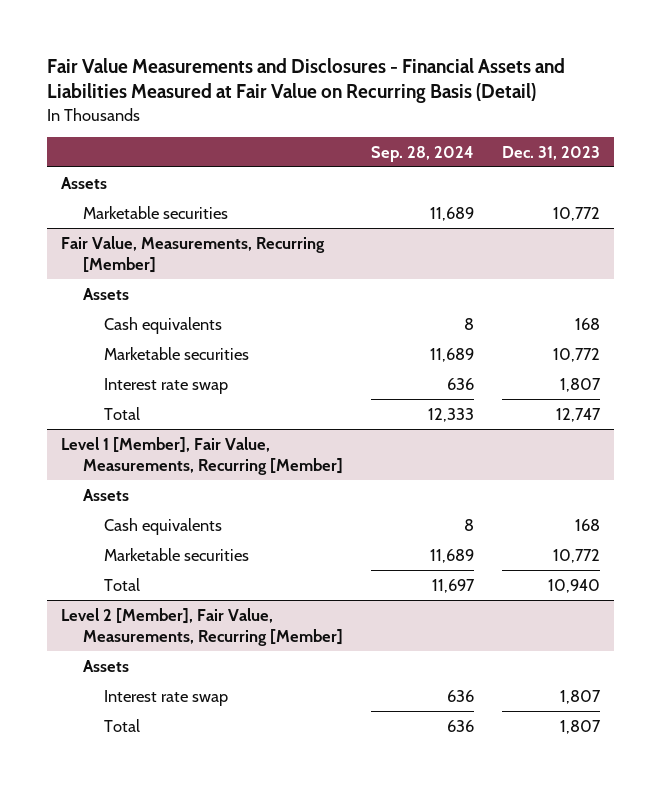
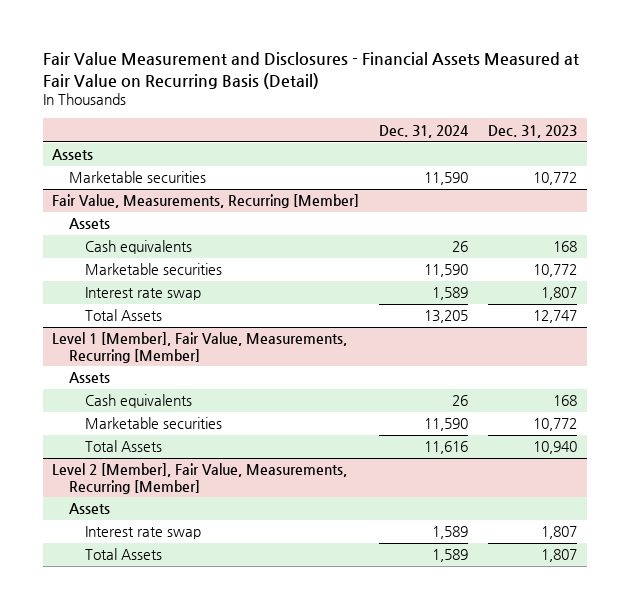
[47,57,566,104] Fair Value Measurements and Disclosures - Financial Assets and Liabilities Measured at Fair Value on Recurring Basis (Detail) -> [42,52,579,89] Fair Value Measurement and Disclosures - Financial Assets Measured at Fair Value on Recurring Basis (Detail)
[370,145,474,162] Sep. 28, 2024 -> none
none -> [379,124,470,138] Dec. 31, 2024
[103,406,140,420] Total -> [85,309,163,322] Total Assets
[103,577,140,591] Total -> [85,440,163,453] Total Assets
[103,718,140,732] Total -> [85,548,163,561] Total Assets

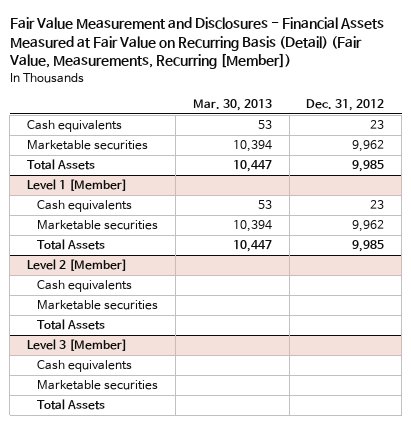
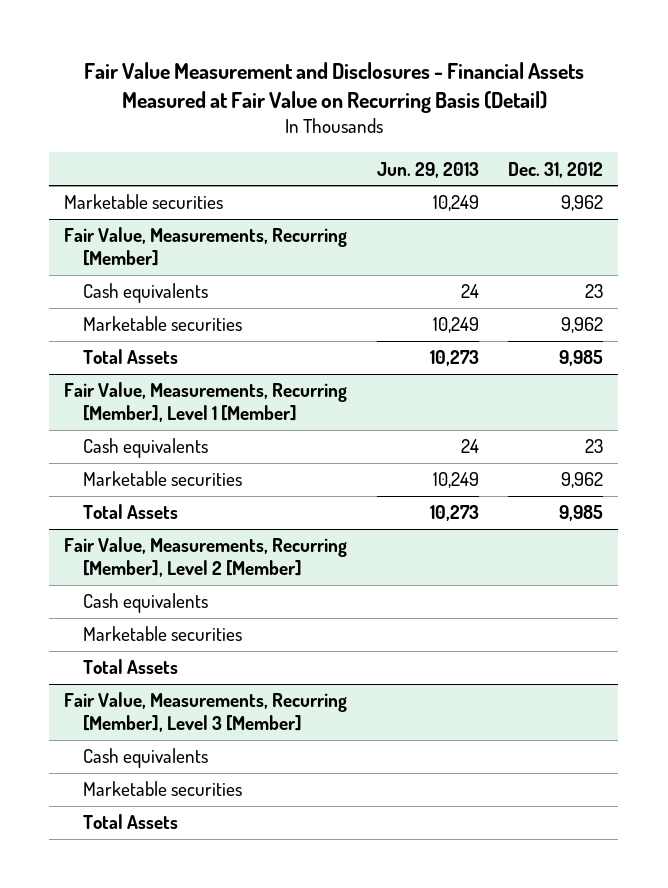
[8,17,384,70] Fair Value Measurement and Disclosures - Financial Assets Measured at Fair Value on Recurring Basis (Detail) (Fair Value, Measurements, Recurring [Member]) -> [83,61,584,113] Fair Value Measurement and Disclosures - Financial Assets Measured at Fair Value on Recurring Basis (Detail)
[192,99,272,112] Mar. 30, 2013 -> none
none -> [376,161,479,178] Jun. 29, 2013
none -> [64,194,224,210] Marketable securities
none -> [64,227,348,267] Fair Value, Measurements, Recurring [Member]
[26,179,127,192] Level 1 [Member] -> none
none -> [64,382,348,423] Fair Value, Measurements, Recurring [Member], Level 1 [Member]
[26,259,127,272] Level 2 [Member] -> none
none -> [64,537,348,578] Fair Value, Measurements, Recurring [Member], Level 2 [Member]
[26,339,127,352] Level 3 [Member] -> none
none -> [64,692,348,733] Fair Value, Measurements, Recurring [Member], Level 3 [Member]

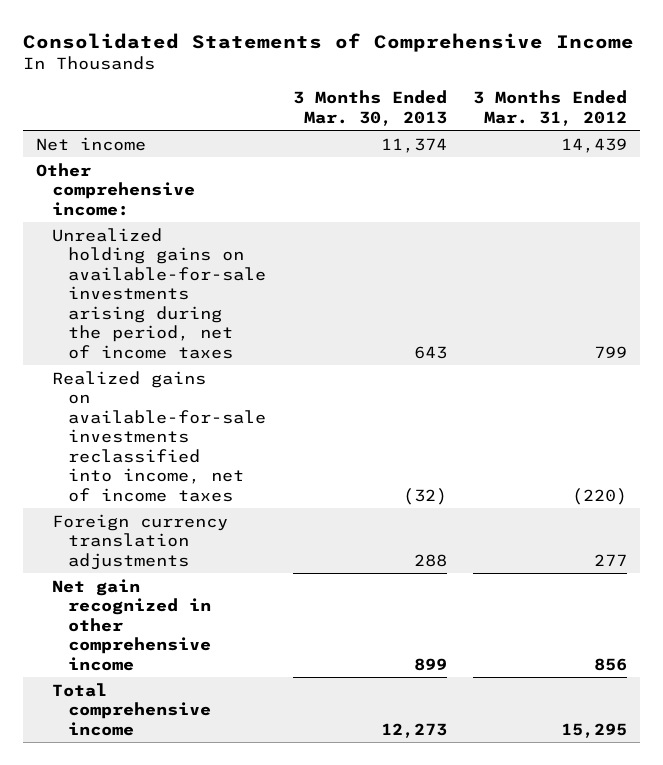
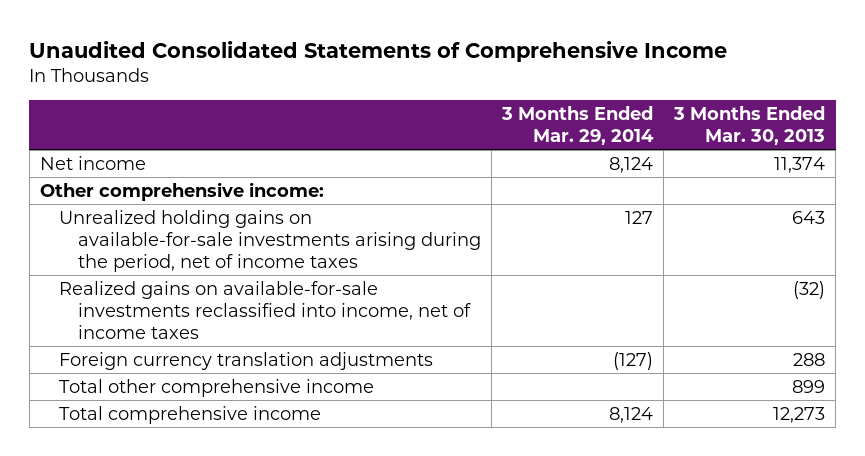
[23,32,635,52] Consolidated Statements of Comprehensive Income -> [29,40,728,62] Unaudited Consolidated Statements of Comprehensive Income
[473,90,628,126] 3 Months Ended Mar. 31, 2012 -> none
none -> [501,106,655,146] 3 Months Ended Mar. 29, 2014
[52,578,212,671] Net gain recognized in other comprehensive income -> [59,378,375,397] Total other comprehensive income

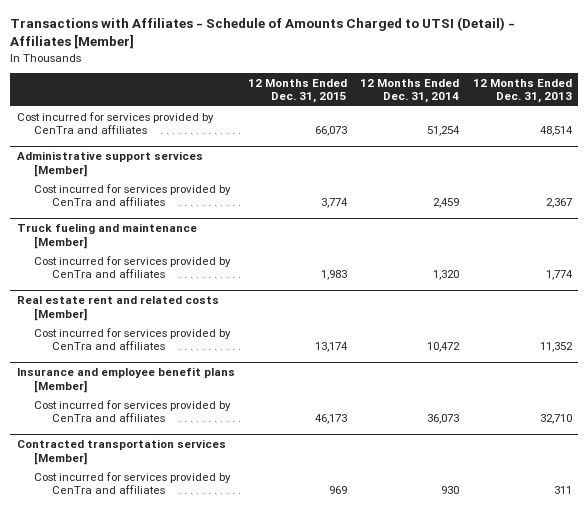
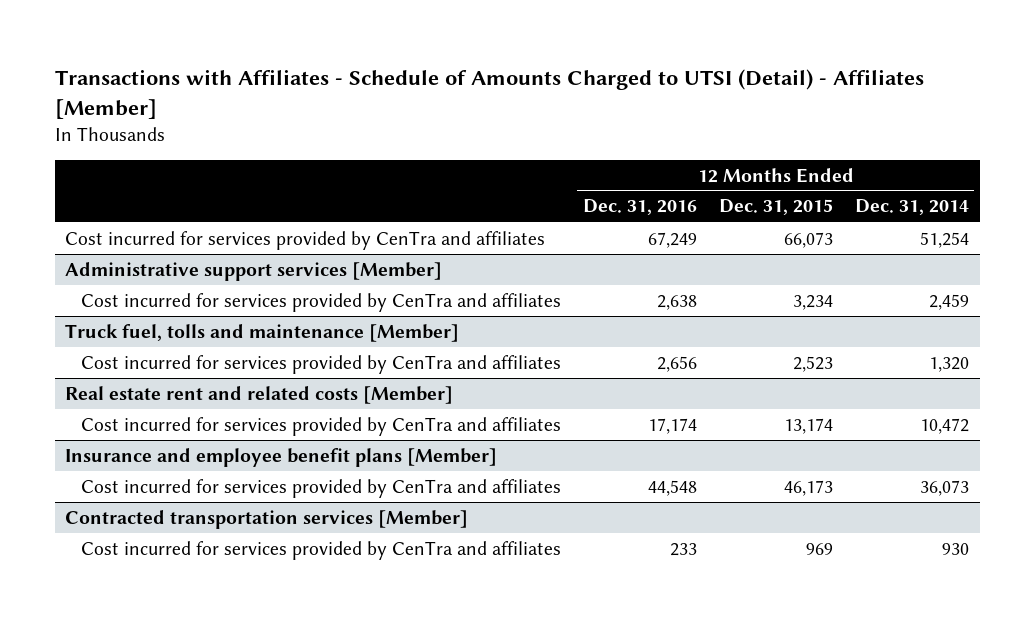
[472,78,572,104] 12 Months Ended Dec. 31, 2013 -> none
none -> [582,199,697,216] Dec. 31, 2016
[320,198,348,209] 3,774 -> [792,294,833,310] 3,234
[16,223,197,249] Truck fueling and maintenance [Member] -> [65,323,460,342] Truck fuel, tolls and maintenance [Member]
[320,270,347,281] 1,983 -> [792,355,833,372] 2,523

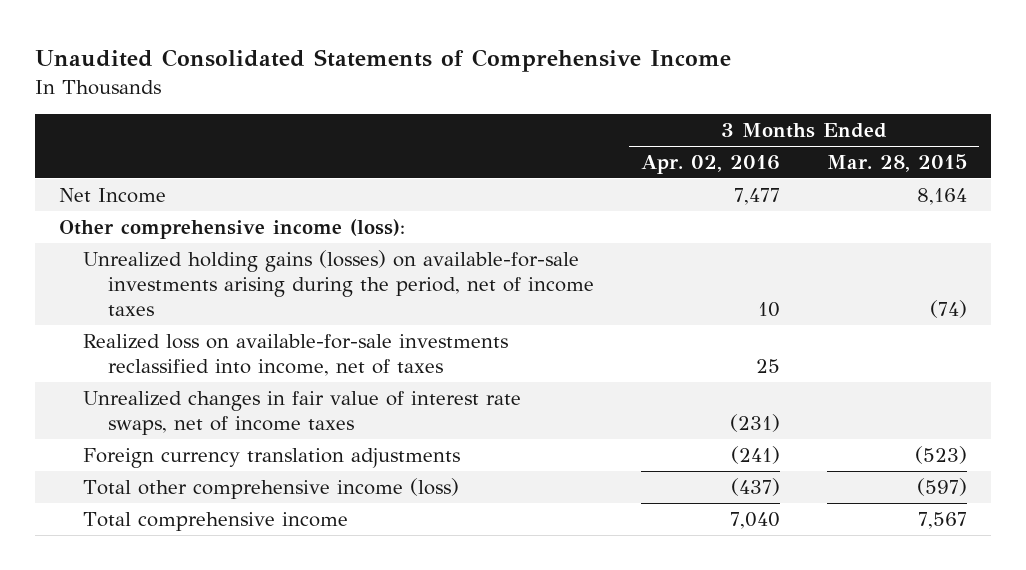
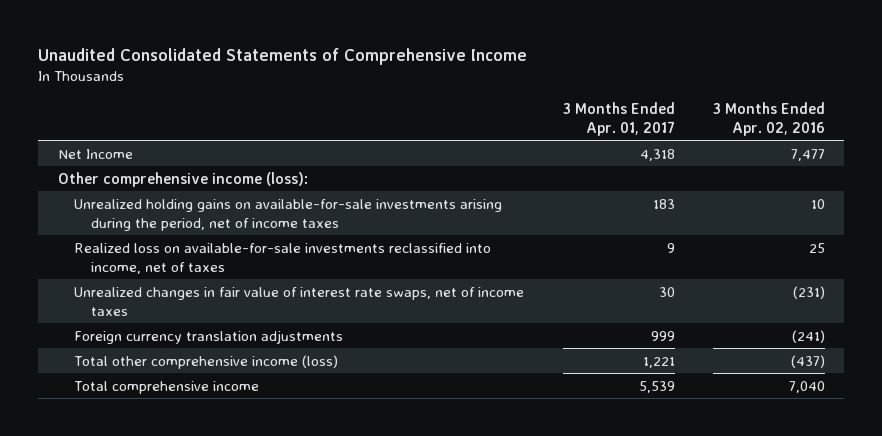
[827,154,968,173] Mar. 28, 2015 -> none
none -> [562,102,675,136] 3 Months Ended Apr. 01, 2017
[83,249,594,316] Unrealized holding gains (losses) on available-for-sale investments arising during the period, net of income taxes -> [74,198,503,231] Unrealized holding gains on available-for-sale investments arising during the period, net of income taxes

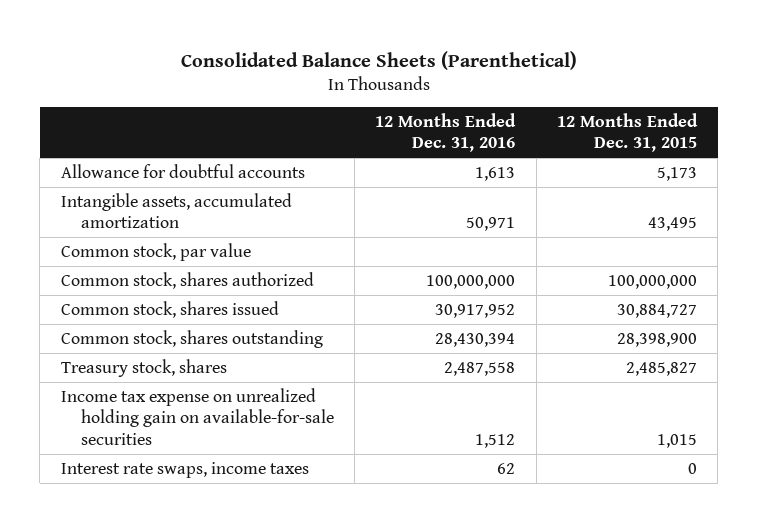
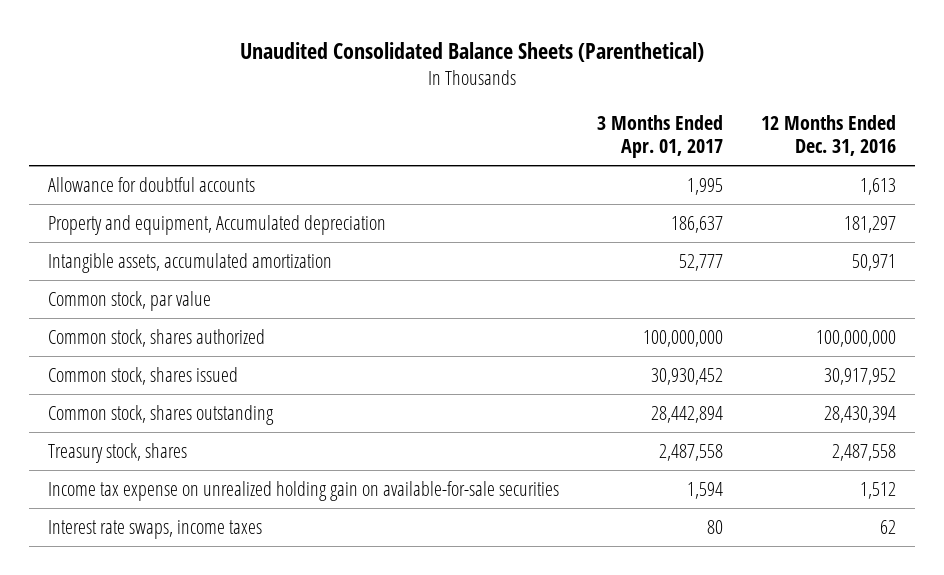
[180,50,577,70] Consolidated Balance Sheets (Parenthetical) -> [239,42,704,63] Unaudited Consolidated Balance Sheets (Parenthetical)
[556,112,698,153] 12 Months Ended Dec. 31, 2015 -> none
none -> [596,115,723,159] 3 Months Ended Apr. 01, 2017
none -> [47,214,386,235] Property and equipment, Accumulated depreciation

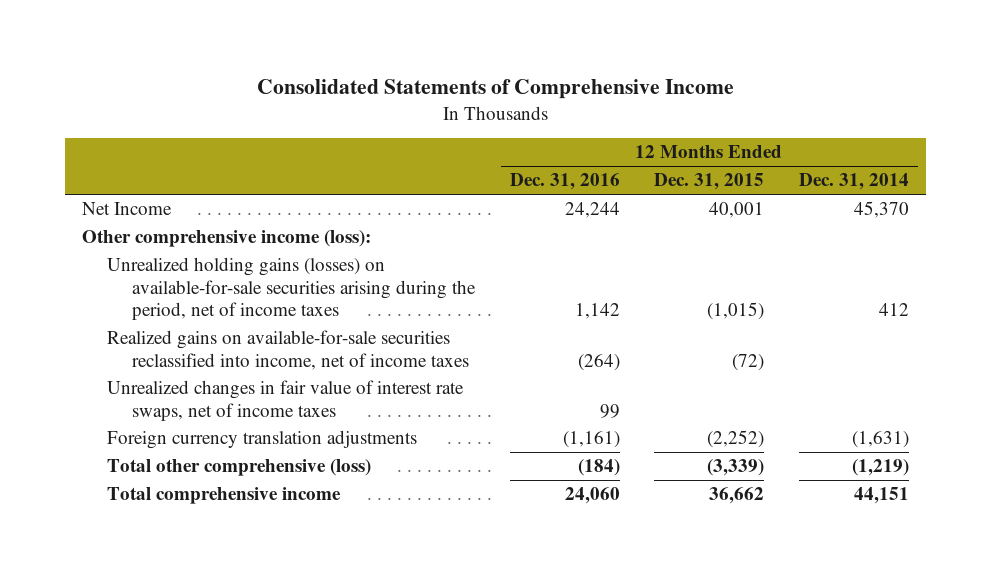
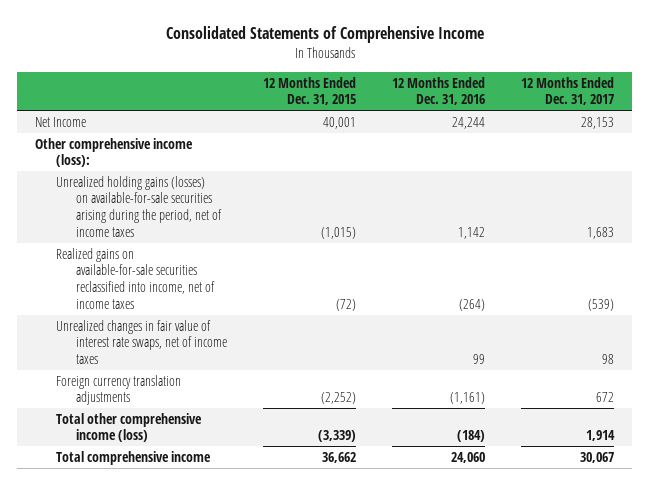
[798,173,909,191] Dec. 31, 2014 -> none
none -> [520,76,614,106] 12 Months Ended Dec. 31, 2017
[107,459,372,477] Total other comprehensive (loss) -> [55,412,202,443] Total other comprehensive income (loss)

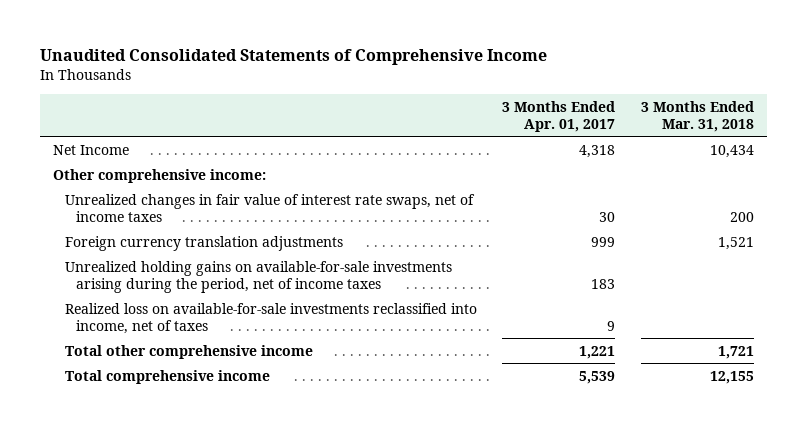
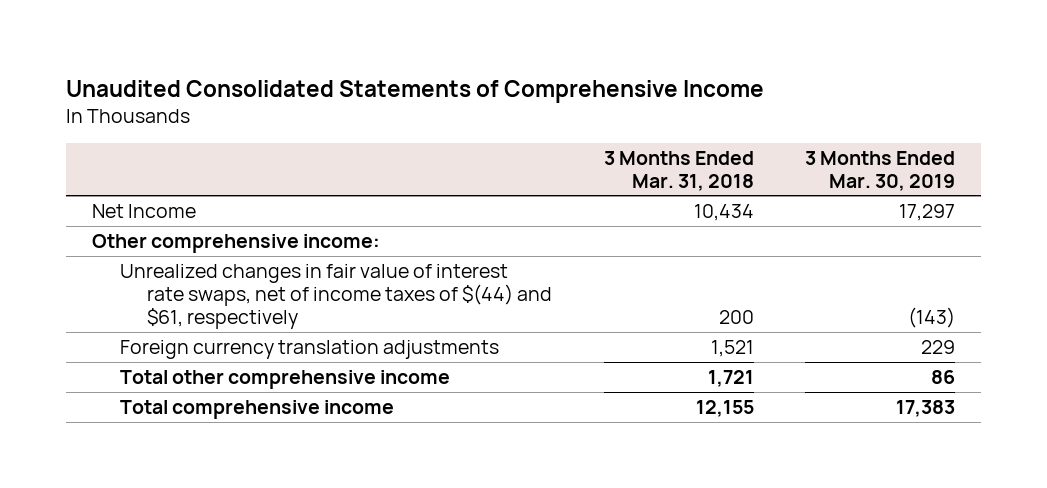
[502,100,616,132] 3 Months Ended Apr. 01, 2017 -> none
none -> [805,150,956,191] 3 Months Ended Mar. 30, 2019
[64,193,475,222] Unrealized changes in fair value of interest rate swaps, net of income taxes -> [119,264,553,330] Unrealized changes in fair value of interest rate swaps, net of income taxes of $(44) and $61, respectively
[64,260,452,293] Unrealized holding gains on available-for-sale investments arising during the period, net of income taxes -> none
[64,302,477,334] Realized loss on available-for-sale investments reclassified into income, net of taxes -> none

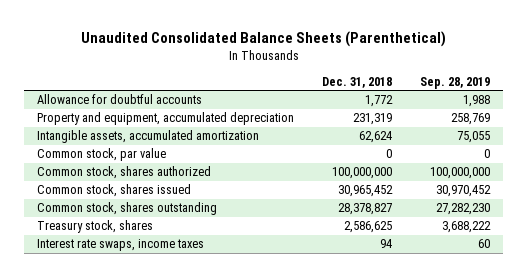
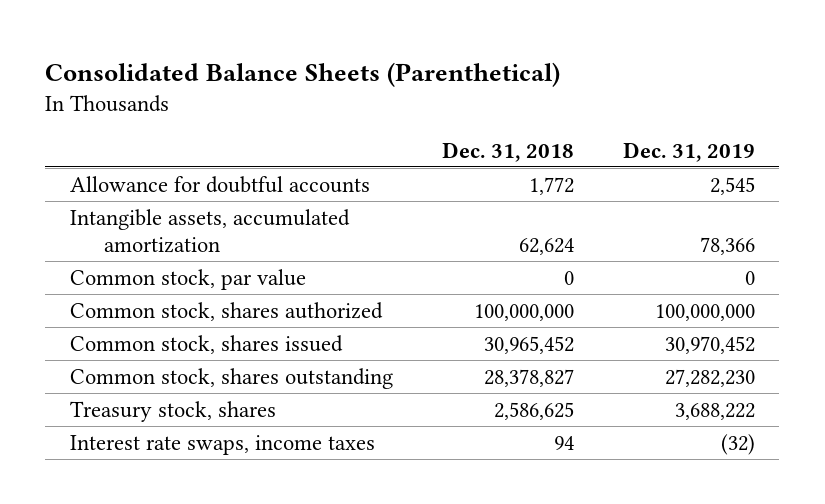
[80,31,446,48] Unaudited Consolidated Balance Sheets (Parenthetical) -> [45,61,561,87] Consolidated Balance Sheets (Parenthetical)
[419,76,490,89] Sep. 28, 2019 -> none
none -> [622,141,755,162] Dec. 31, 2019
[37,112,295,126] Property and equipment, accumulated depreciation -> none

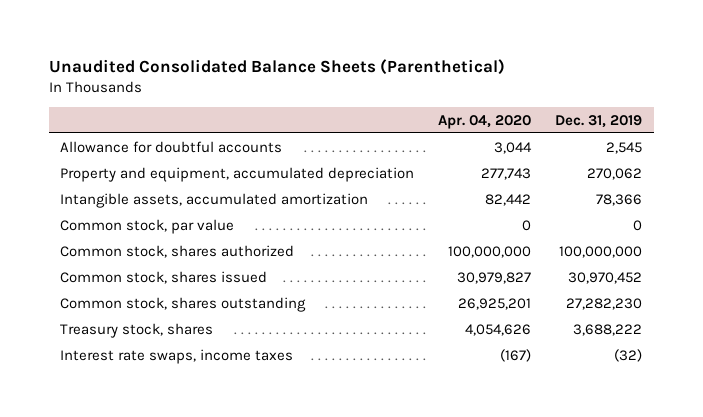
[45,61,561,87] Consolidated Balance Sheets (Parenthetical) -> [48,58,505,75] Unaudited Consolidated Balance Sheets (Parenthetical)
[441,141,574,162] Dec. 31, 2018 -> none
none -> [438,114,532,129] Apr. 04, 2020
none -> [60,166,415,182] Property and equipment, accumulated depreciation

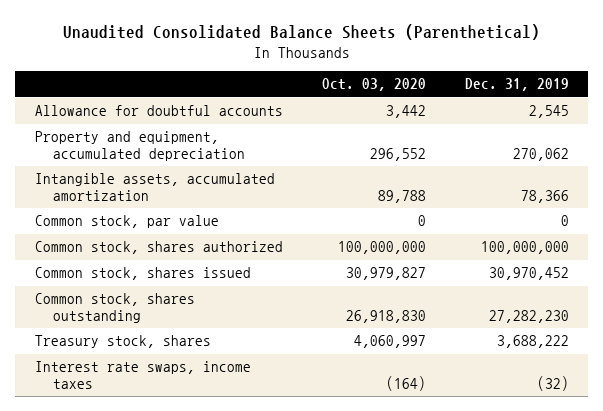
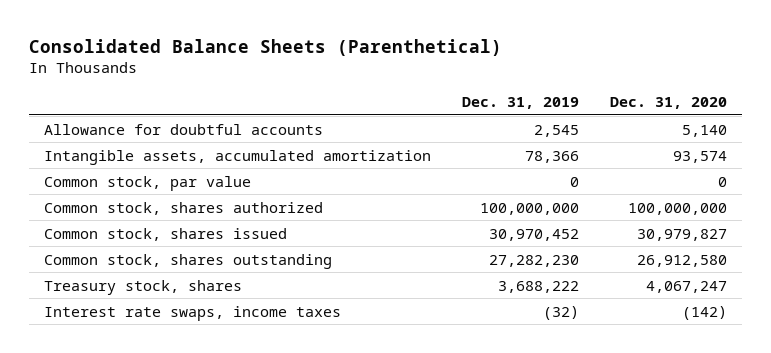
[62,24,540,41] Unaudited Consolidated Balance Sheets (Parenthetical) -> [29,38,503,56] Consolidated Balance Sheets (Parenthetical)
[321,78,426,92] Oct. 03, 2020 -> none
none -> [609,97,727,110] Dec. 31, 2020
[34,131,246,161] Property and equipment, accumulated depreciation -> none

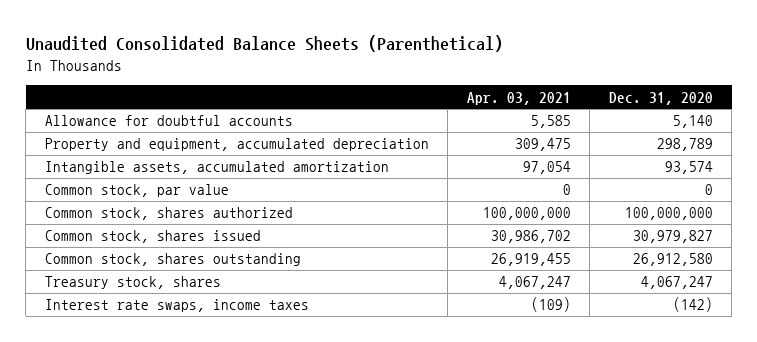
[29,38,503,56] Consolidated Balance Sheets (Parenthetical) -> [25,35,503,53] Unaudited Consolidated Balance Sheets (Parenthetical)
[462,97,580,110] Dec. 31, 2019 -> none
none -> [466,91,571,105] Apr. 03, 2021
none -> [44,138,429,152] Property and equipment, accumulated depreciation

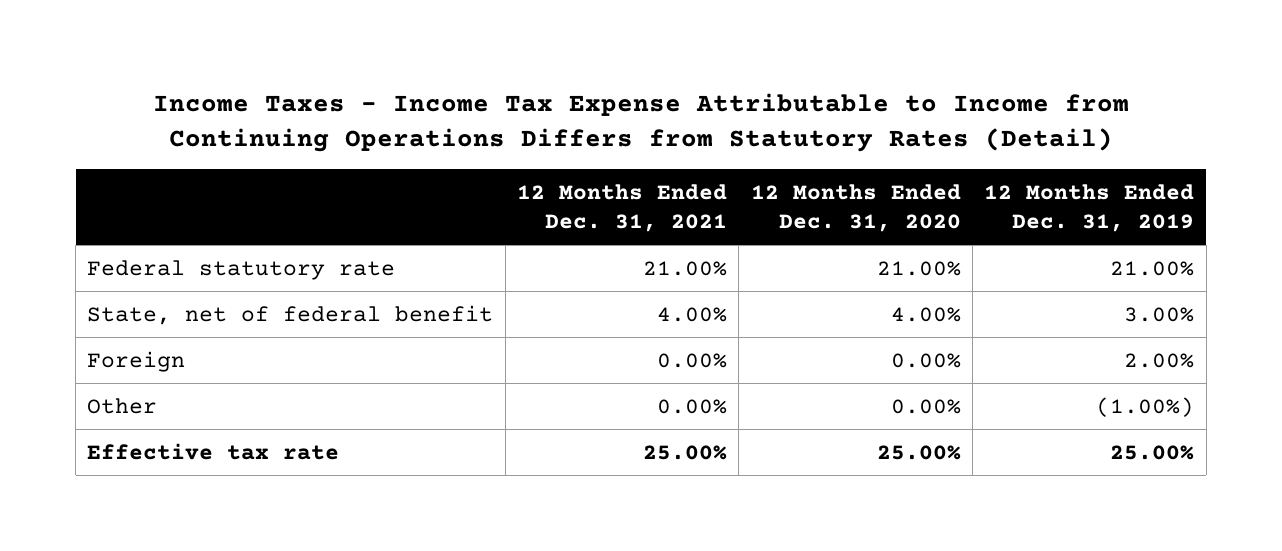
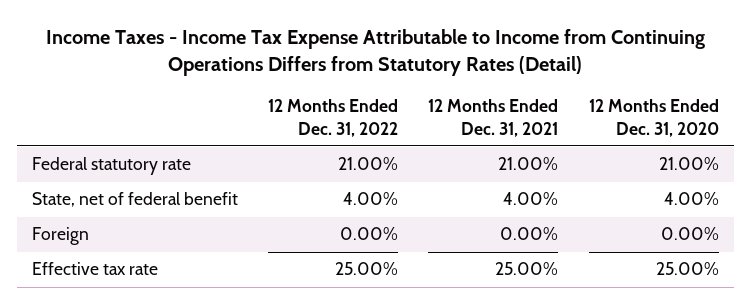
[984,183,1195,232] 12 Months Ended Dec. 31, 2019 -> none
none -> [268,99,399,137] 12 Months Ended Dec. 31, 2022
[87,397,158,414] Other -> none

